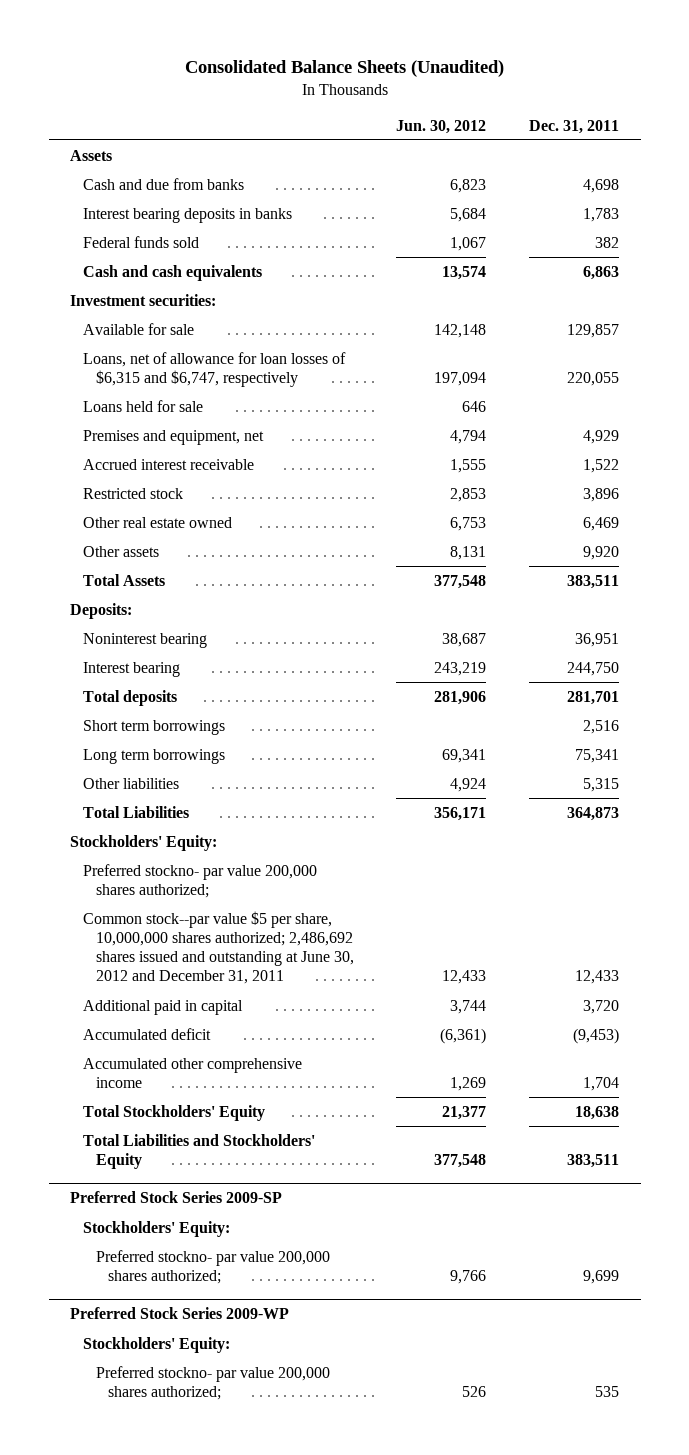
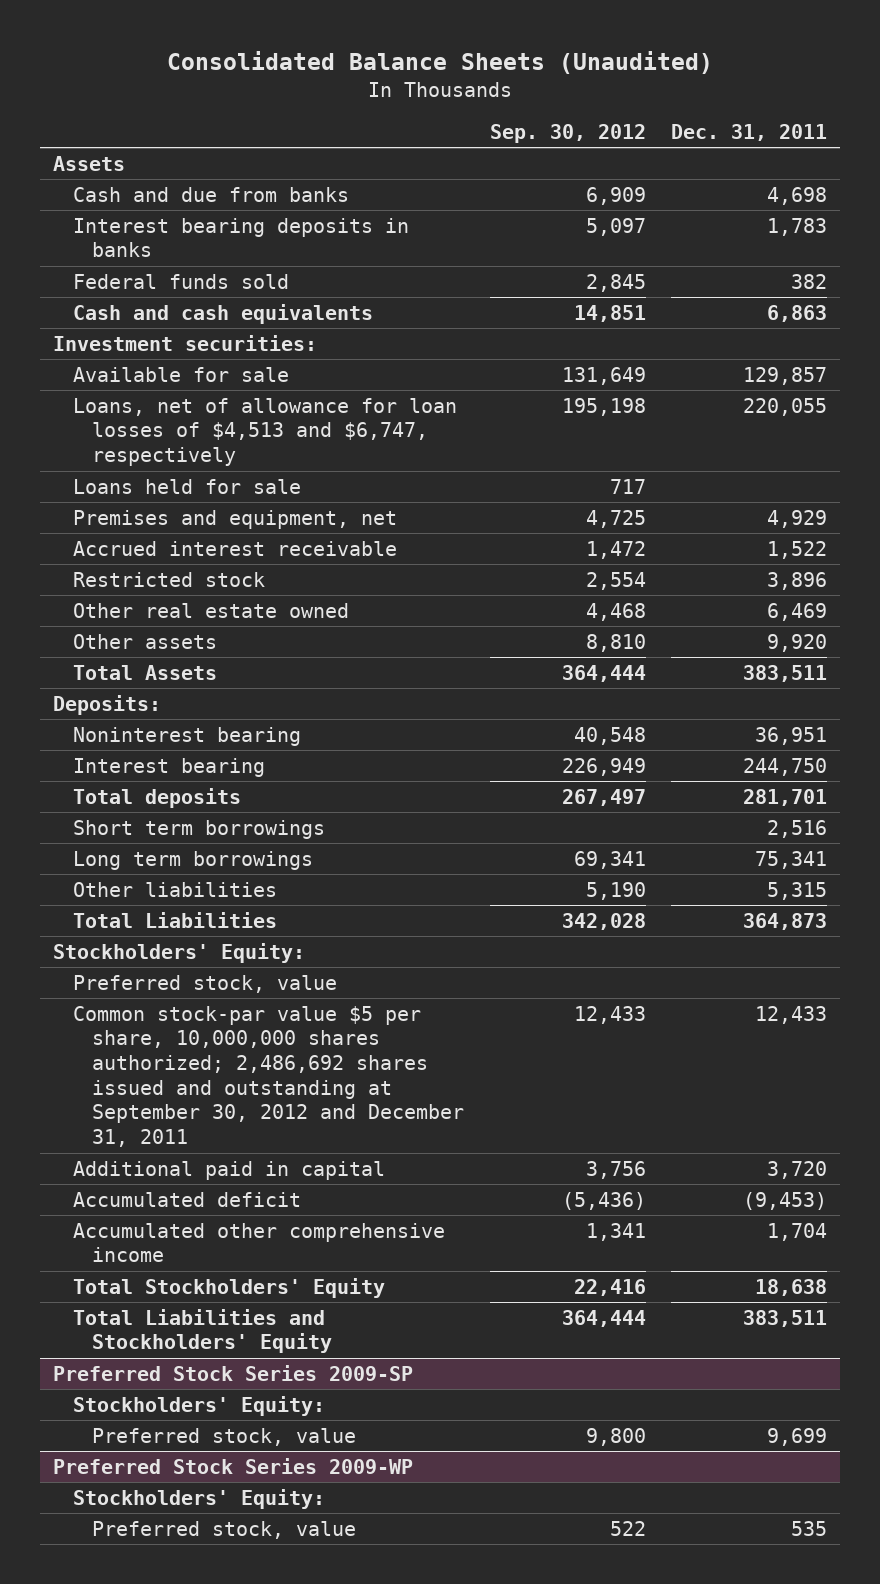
[396,119,487,134] Jun. 30, 2012 -> none
none -> [489,123,646,143] Sep. 30, 2012
[82,351,346,387] Loans, net of allowance for loan losses of $6,315 and $6,747, respectively -> [72,397,457,467] Loans, net of allowance for loan losses of $4,513 and $6,747, respectively
[82,863,317,898] Preferred stockno- par value 200,000 shares authorized; -> [72,974,337,993] Preferred stock, value
[82,910,354,985] Common stock--par value $5 per share, 10,000,000 shares authorized; 2,486,692 shares issued and outstanding at June 30, 2012 and December 31, 2011 -> [72,1005,465,1148] Common stock-par value $5 per share, 10,000,000 shares authorized; 2,486,692 shares issued and outstanding at September 30, 2012 and December 31, 2011
[95,1249,330,1284] Preferred stockno- par value 200,000 shares authorized; -> [92,1427,357,1446] Preferred stock, value
[95,1365,330,1400] Preferred stockno- par value 200,000 shares authorized; -> [92,1520,357,1539] Preferred stock, value

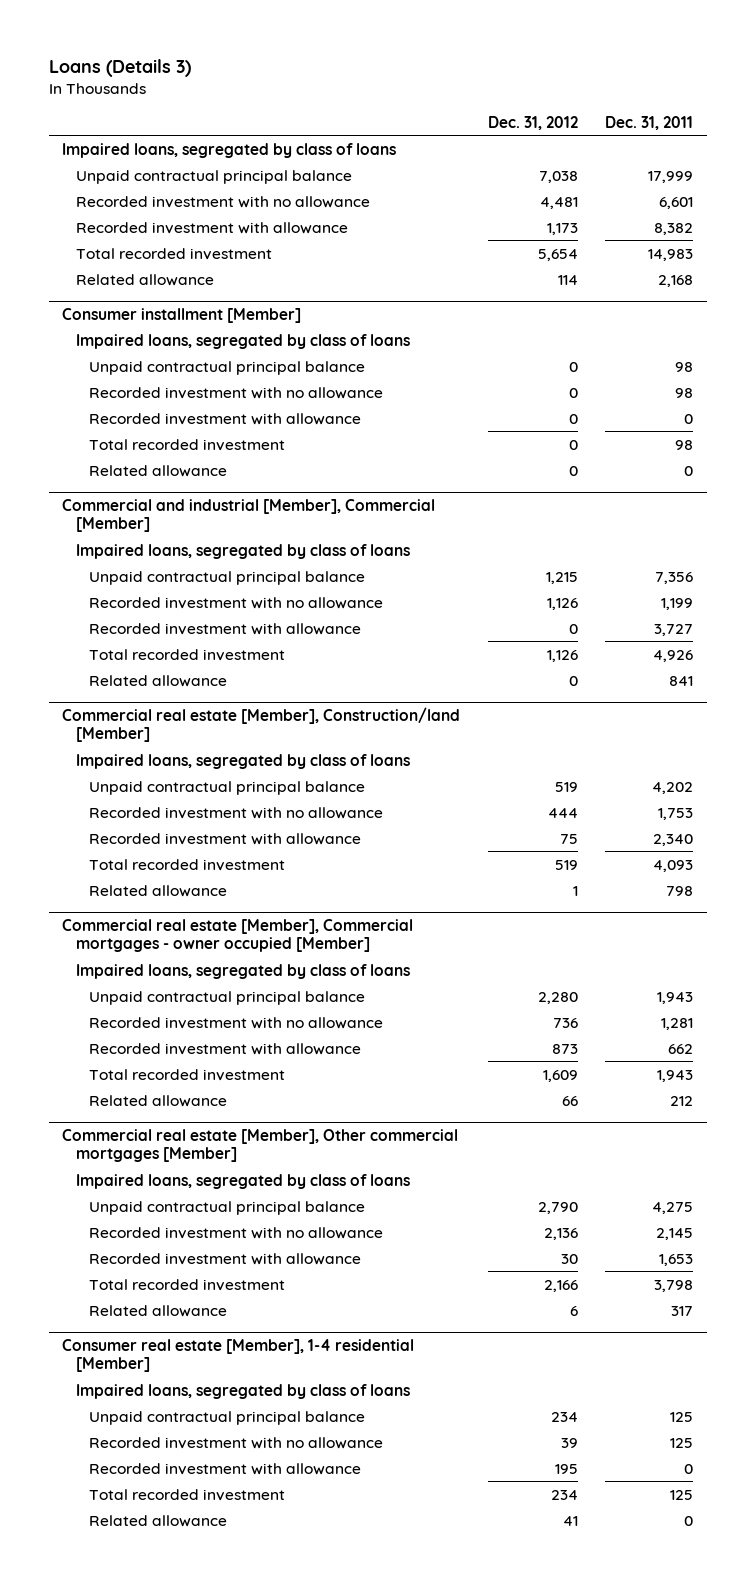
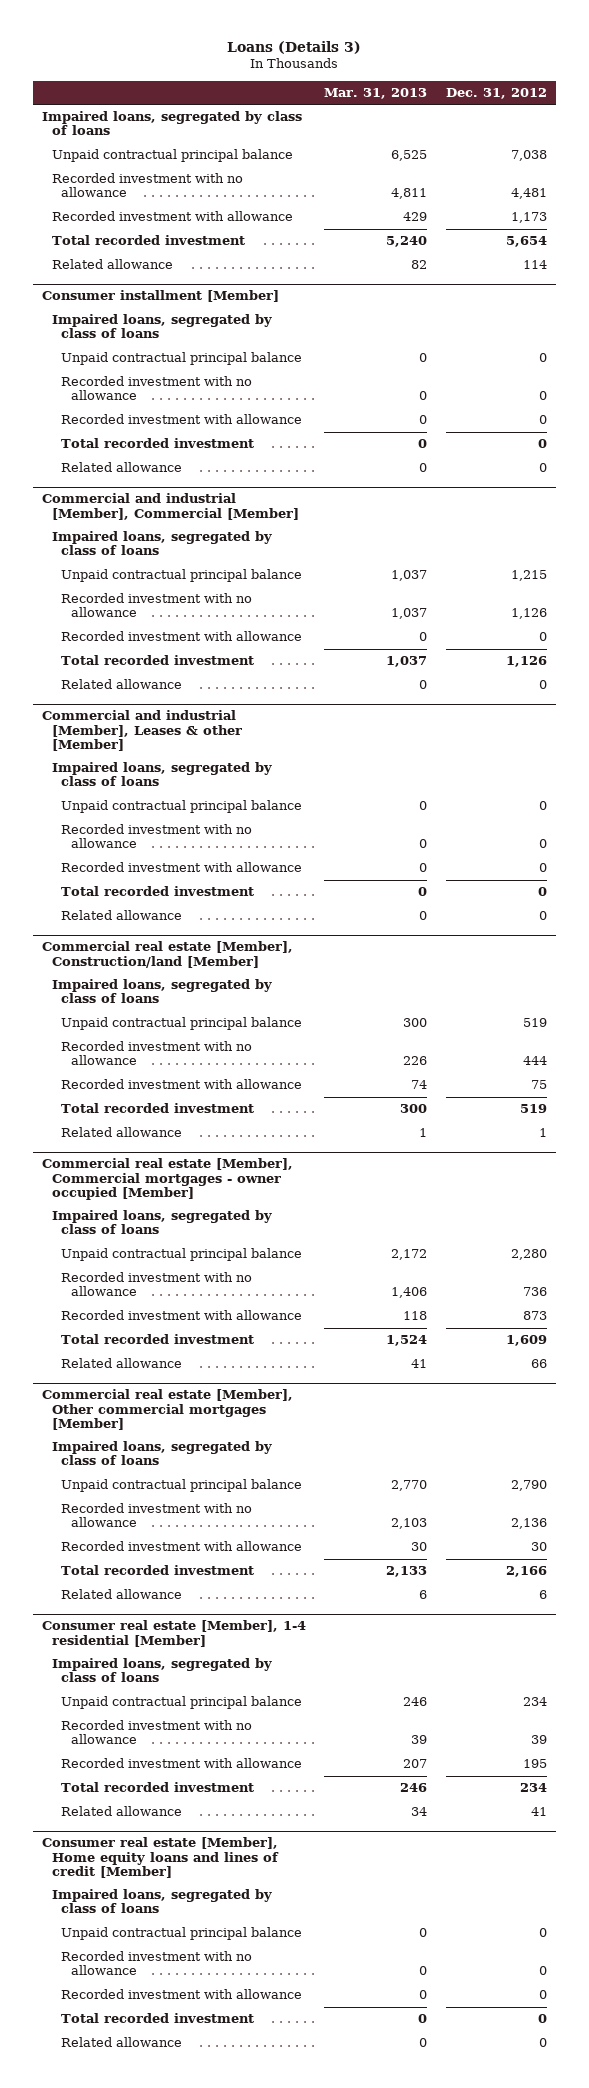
[605,115,694,130] Dec. 31, 2011 -> none
none -> [324,87,428,99] Mar. 31, 2013
none -> [42,710,242,751] Commercial and industrial [Member], Leases & other [Member]
none -> [51,762,272,787] Impaired loans, segregated by class of loans
none -> [61,800,303,814] Unpaid contractual principal balance
none -> [61,824,253,849] Recorded investment with no allowance
none -> [61,862,303,873] Recorded investment with allowance
none -> [61,886,255,897] Total recorded investment
none -> [61,910,183,921] Related allowance
none -> [42,1837,279,1878] Consumer real estate [Member], Home equity loans and lines of credit [Member]
none -> [51,1889,272,1914] Impaired loans, segregated by class of loans
none -> [61,1927,303,1941] Unpaid contractual principal balance
none -> [61,1951,253,1976] Recorded investment with no allowance
none -> [61,1989,303,2000] Recorded investment with allowance
none -> [61,2013,255,2024] Total recorded investment
none -> [61,2037,183,2048] Related allowance

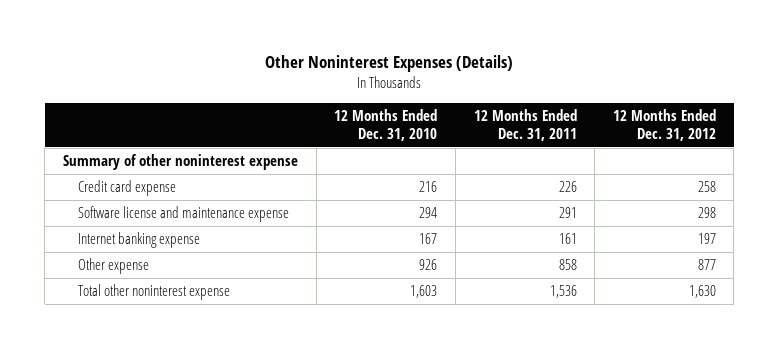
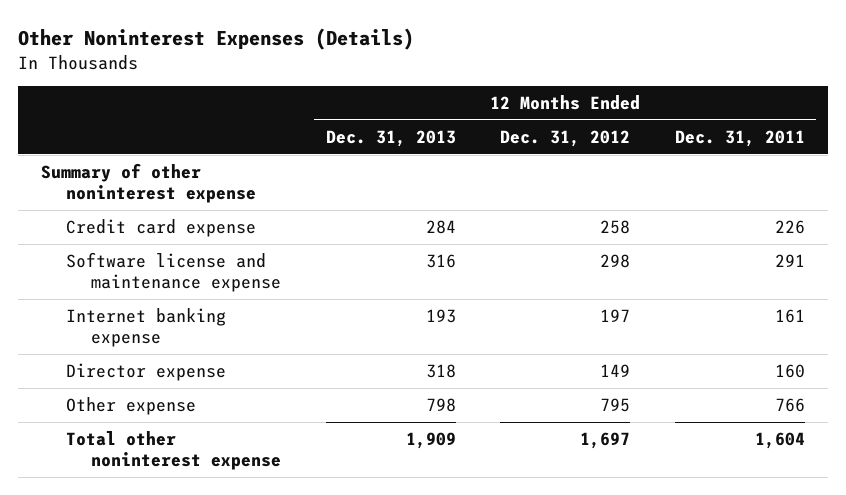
[334,108,438,142] 12 Months Ended Dec. 31, 2010 -> none
none -> [325,129,456,147] Dec. 31, 2013
none -> [65,363,226,382] Director expense
[558,259,577,271] 858 -> [775,398,806,413] 766
[697,259,716,271] 877 -> [600,398,631,413] 795
[549,285,577,299] 1,536 -> [755,432,806,450] 1,604
[688,285,716,299] 1,630 -> [580,432,631,450] 1,697

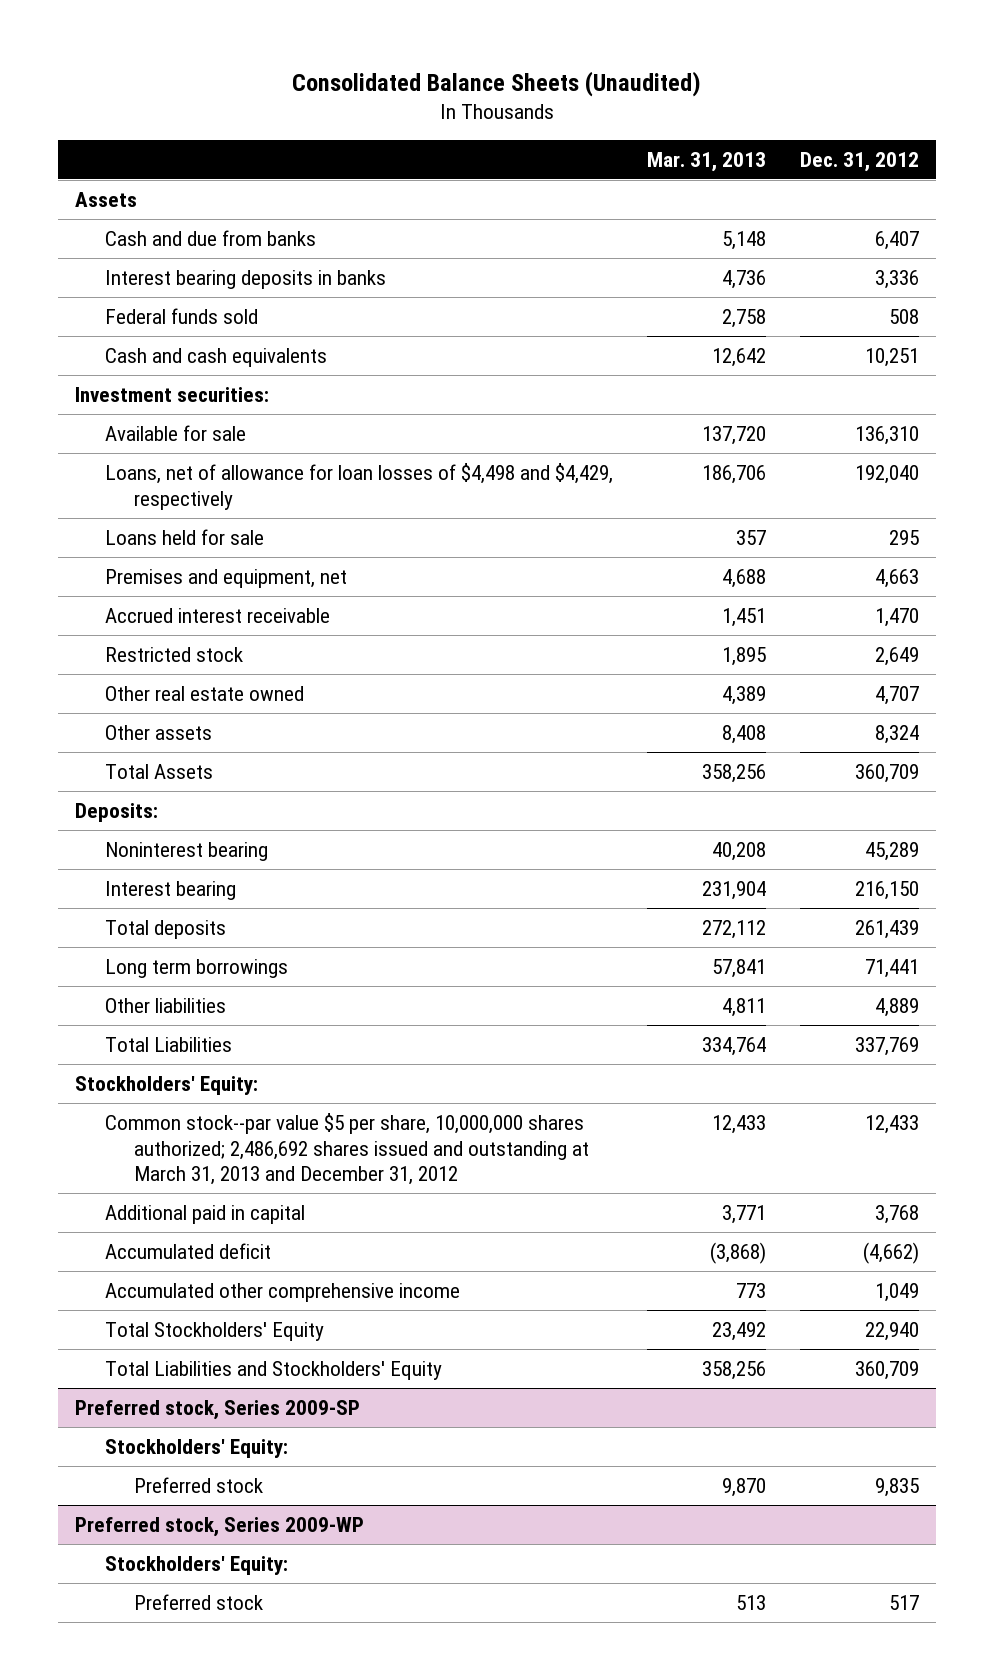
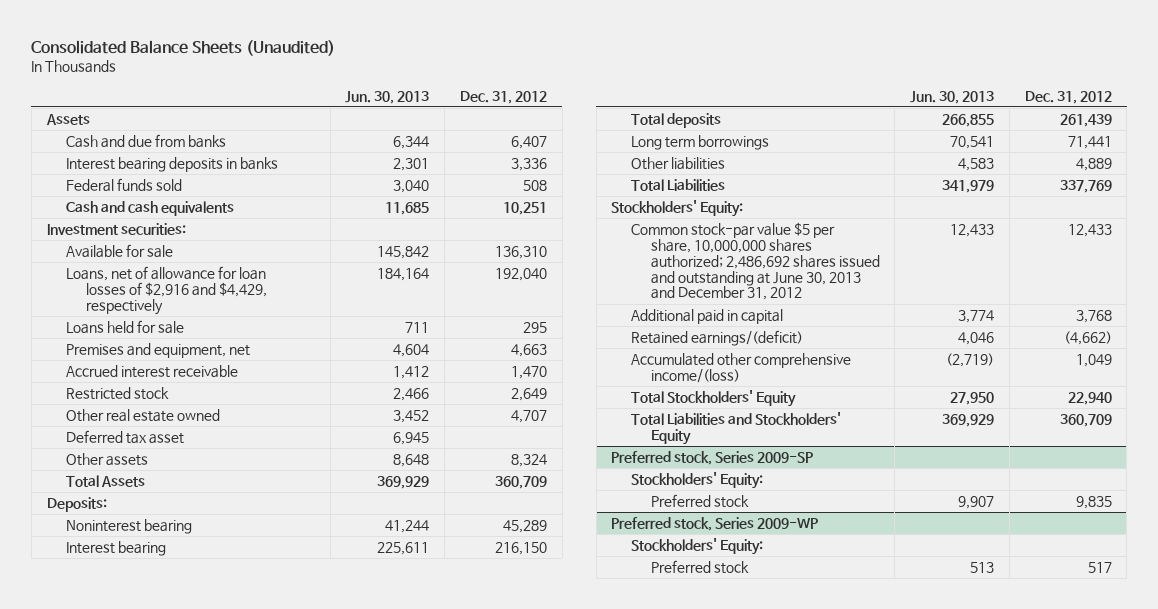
[646,151,766,172] Mar. 31, 2013 -> none
none -> [345,90,430,104] Jun. 30, 2013
[104,462,613,510] Loans, net of allowance for loan losses of $4,498 and $4,429, respectively -> [66,265,267,315] Loans, net of allowance for loan losses of $2,916 and $4,429, respectively
none -> [66,429,185,444] Deferred tax asset
[104,1112,590,1186] Common stock--par value $5 per share, 10,000,000 shares authorized; 2,486,692 shares issued and outstanding at March 31, 2013 and December 31, 2012 -> [631,221,880,301] Common stock-par value $5 per share, 10,000,000 shares authorized; 2,486,692 shares issued and outstanding at June 30, 2013 and December 31, 2012
[104,1242,271,1259] Accumulated deficit -> [631,329,804,346] Retained earnings/(deficit)
[104,1282,460,1302] Accumulated other comprehensive income -> [631,352,852,383] Accumulated other comprehensive income/(loss)

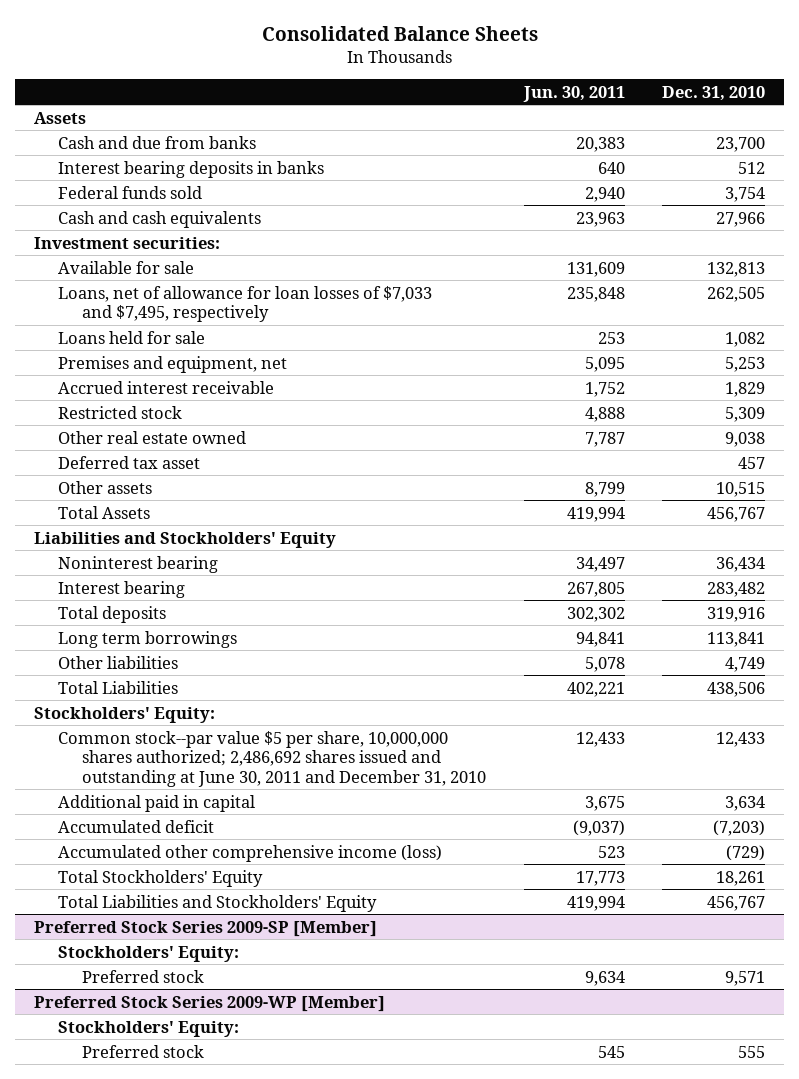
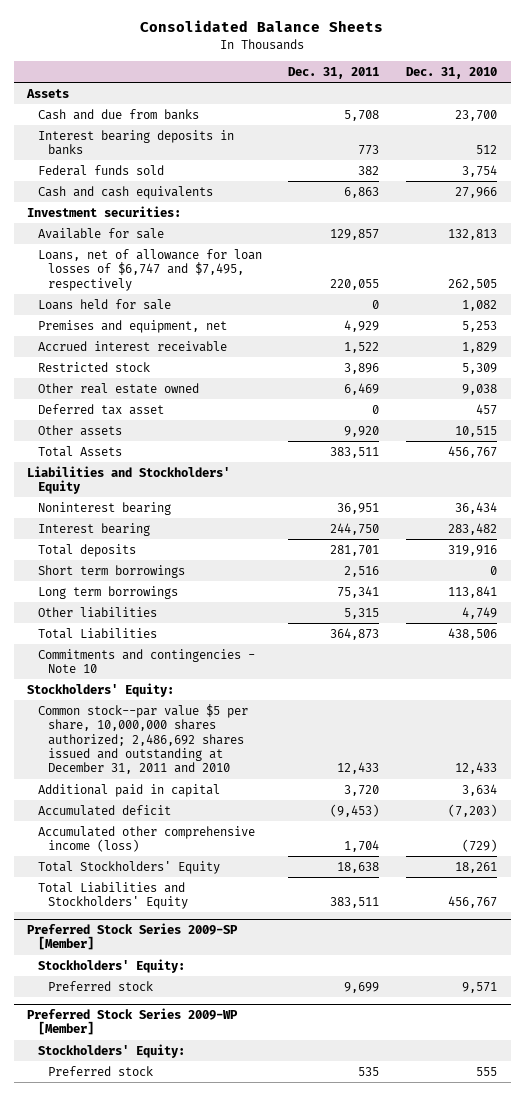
[522,85,625,102] Jun. 30, 2011 -> none
none -> [288,66,380,79] Dec. 31, 2011
[57,285,432,323] Loans, net of allowance for loan losses of $7,033 and $7,495, respectively -> [37,248,262,291] Loans, net of allowance for loan losses of $6,747 and $7,495, respectively
none -> [37,564,185,578] Short term borrowings
none -> [37,648,255,674] Commitments and contingencies - Note 10
[57,730,486,787] Common stock--par value $5 per share, 10,000,000 shares authorized; 2,486,692 shares issued and outstanding at June 30, 2011 and December 31, 2010 -> [37,703,248,775] Common stock--par value $5 per share, 10,000,000 shares authorized; 2,486,692 shares issued and outstanding at December 31, 2011 and 2010

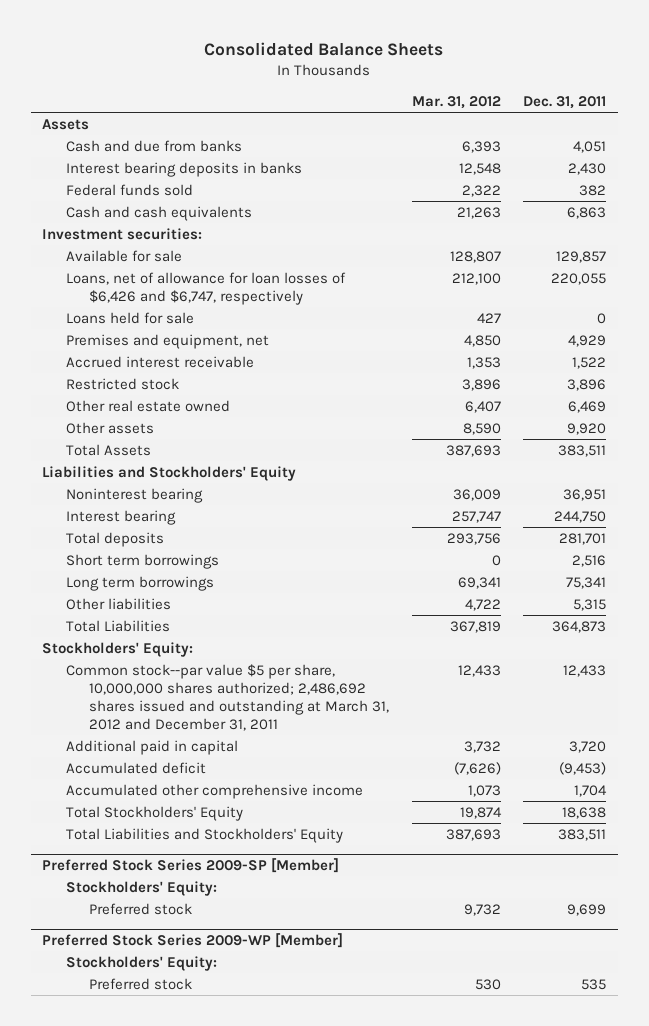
[406,66,498,79] Dec. 31, 2010 -> none
none -> [411,96,501,110] Mar. 31, 2012
[344,109,380,121] 5,708 -> [573,140,607,153] 4,051
[358,145,380,156] 773 -> [568,162,607,175] 2,430
[37,248,262,291] Loans, net of allowance for loan losses of $6,747 and $7,495, respectively -> [65,271,346,305] Loans, net of allowance for loan losses of $6,426 and $6,747, respectively
[37,403,164,415] Deferred tax asset -> none
[37,648,255,674] Commitments and contingencies - Note 10 -> none
[37,703,248,775] Common stock--par value $5 per share, 10,000,000 shares authorized; 2,486,692 shares issued and outstanding at December 31, 2011 and 2010 -> [65,663,389,732] Common stock--par value $5 per share, 10,000,000 shares authorized; 2,486,692 shares issued and outstanding at March 31, 2012 and December 31, 2011
[37,825,255,853] Accumulated other comprehensive income (loss) -> [65,783,363,799] Accumulated other comprehensive income

